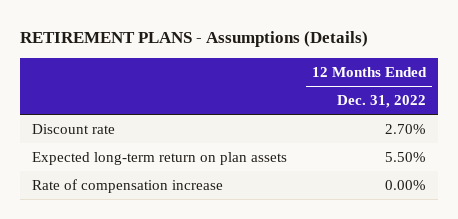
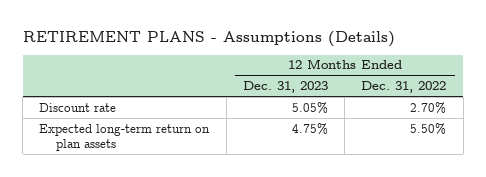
none -> [242,81,328,94] Dec. 31, 2023
[32,178,224,193] Rate of compensation increase -> none

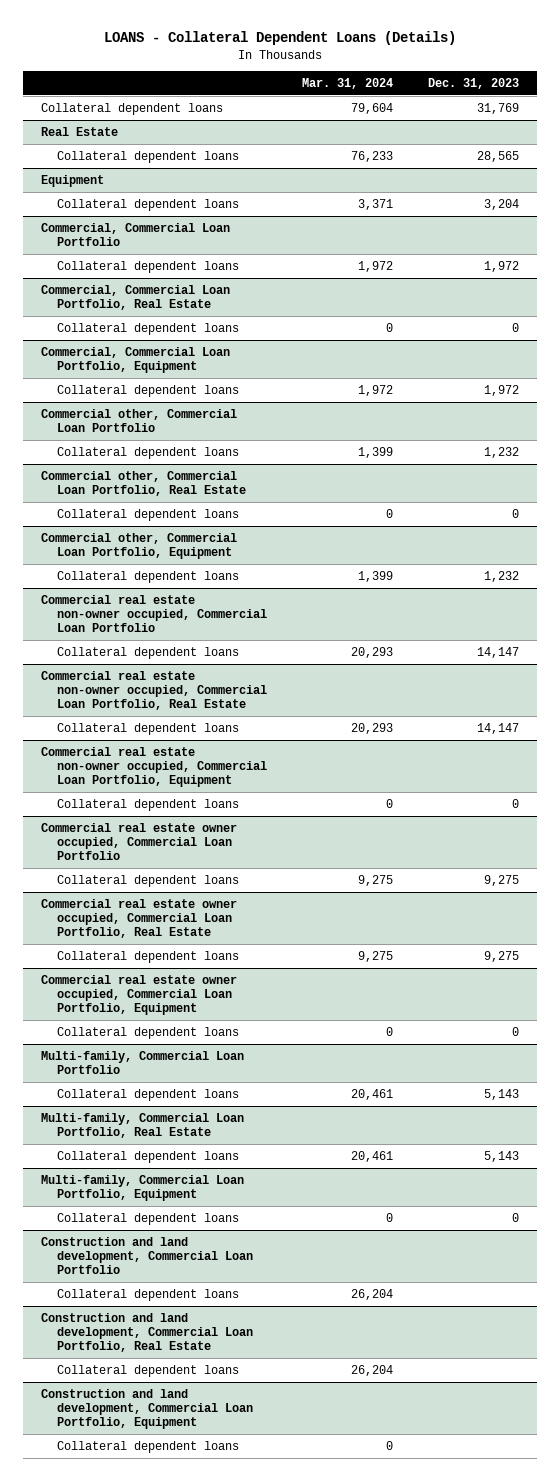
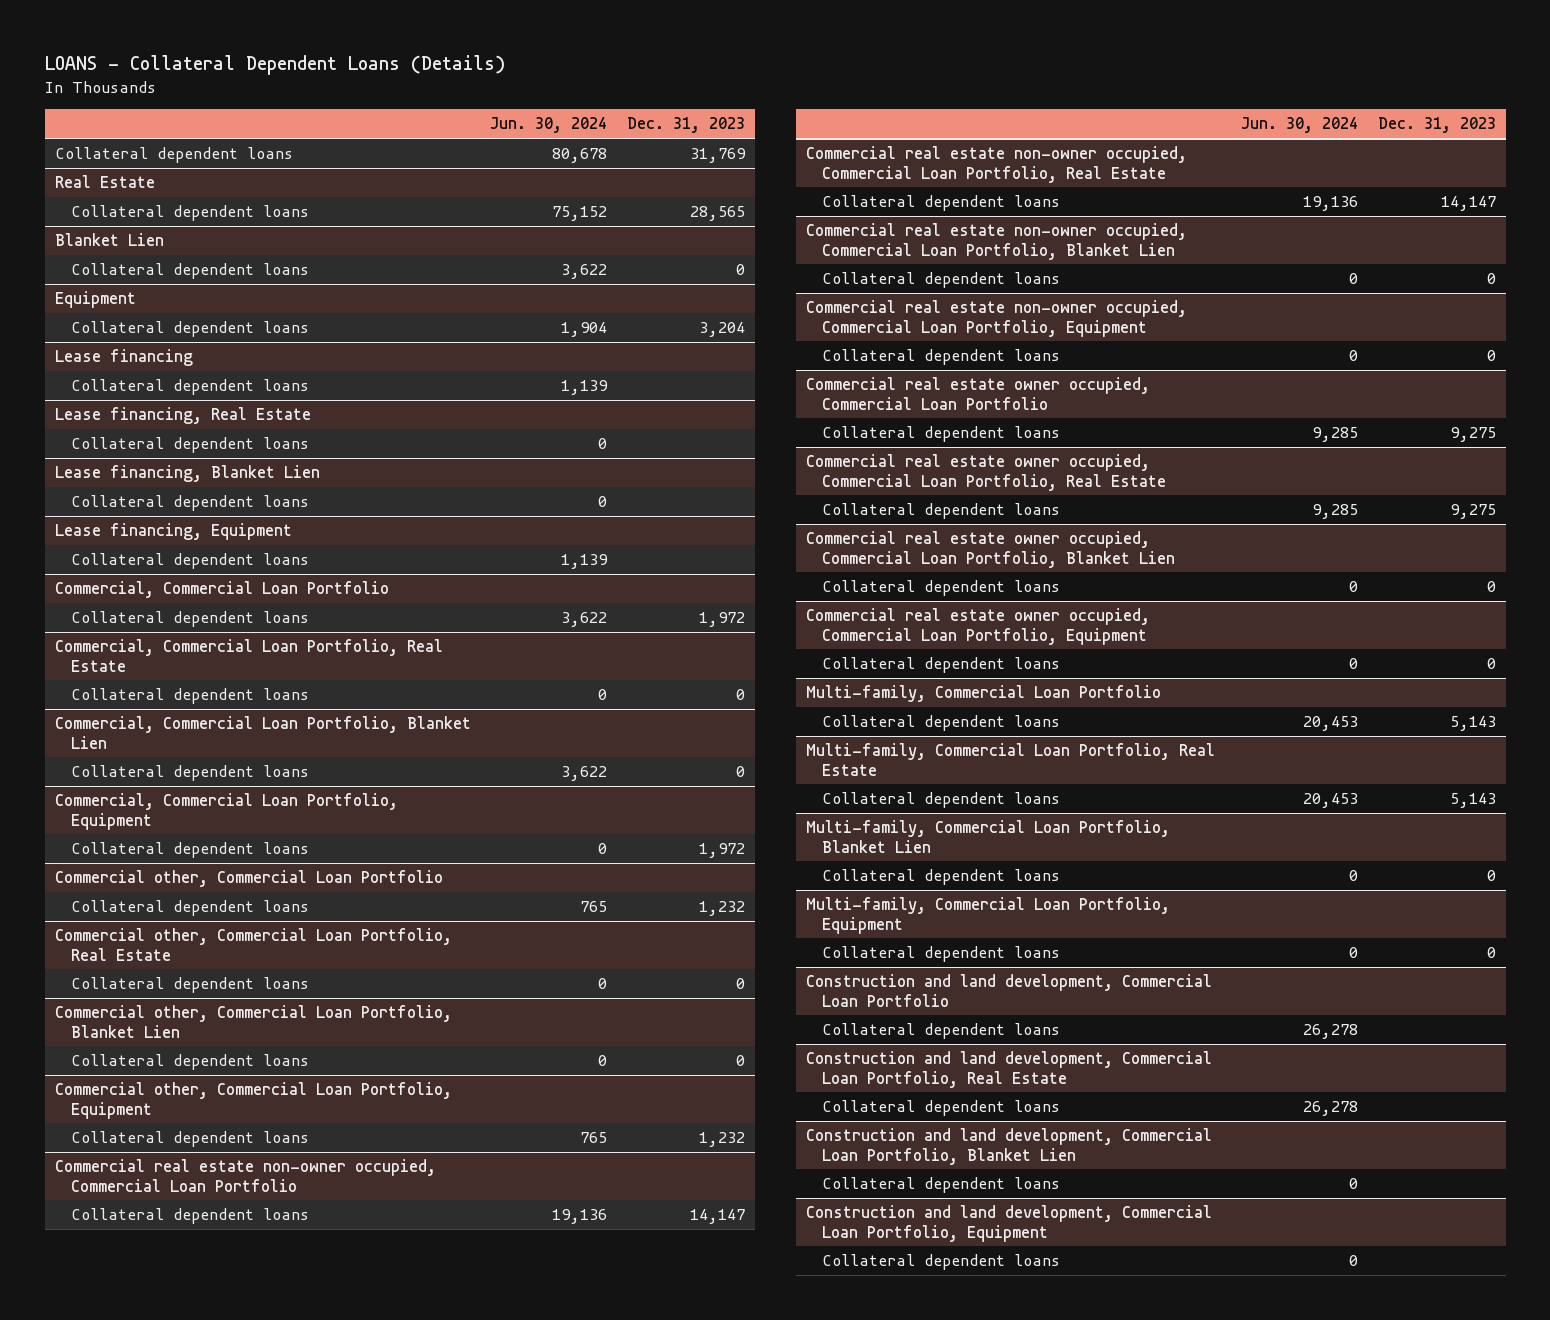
[302,78,394,90] Mar. 31, 2024 -> none
none -> [490,117,608,134] Jun. 30, 2024
none -> [54,233,164,247] Blanket Lien
none -> [70,263,309,280] Collateral dependent loans
none -> [54,349,193,367] Lease financing
none -> [70,379,309,396] Collateral dependent loans
none -> [54,407,311,425] Lease financing, Real Estate
none -> [70,437,309,454] Collateral dependent loans
none -> [54,465,320,483] Lease financing, Blanket Lien
none -> [70,495,309,512] Collateral dependent loans
none -> [54,523,292,541] Lease financing, Equipment
none -> [70,553,309,570] Collateral dependent loans
none -> [54,716,471,749] Commercial, Commercial Loan Portfolio, Blanket Lien
none -> [70,765,309,782] Collateral dependent loans
none -> [54,1005,452,1038] Commercial other, Commercial Loan Portfolio, Blanket Lien
none -> [70,1054,309,1071] Collateral dependent loans
none -> [805,223,1187,260] Commercial real estate non-owner occupied, Commercial Loan Portfolio, Blanket Lien
none -> [821,272,1060,289] Collateral dependent loans
none -> [805,531,1175,568] Commercial real estate owner occupied, Commercial Loan Portfolio, Blanket Lien
none -> [821,580,1060,597] Collateral dependent loans
none -> [805,820,1170,853] Multi-family, Commercial Loan Portfolio, Blanket Lien
none -> [821,869,1060,886] Collateral dependent loans
none -> [805,1128,1212,1165] Construction and land development, Commercial Loan Portfolio, Blanket Lien
none -> [821,1177,1060,1194] Collateral dependent loans

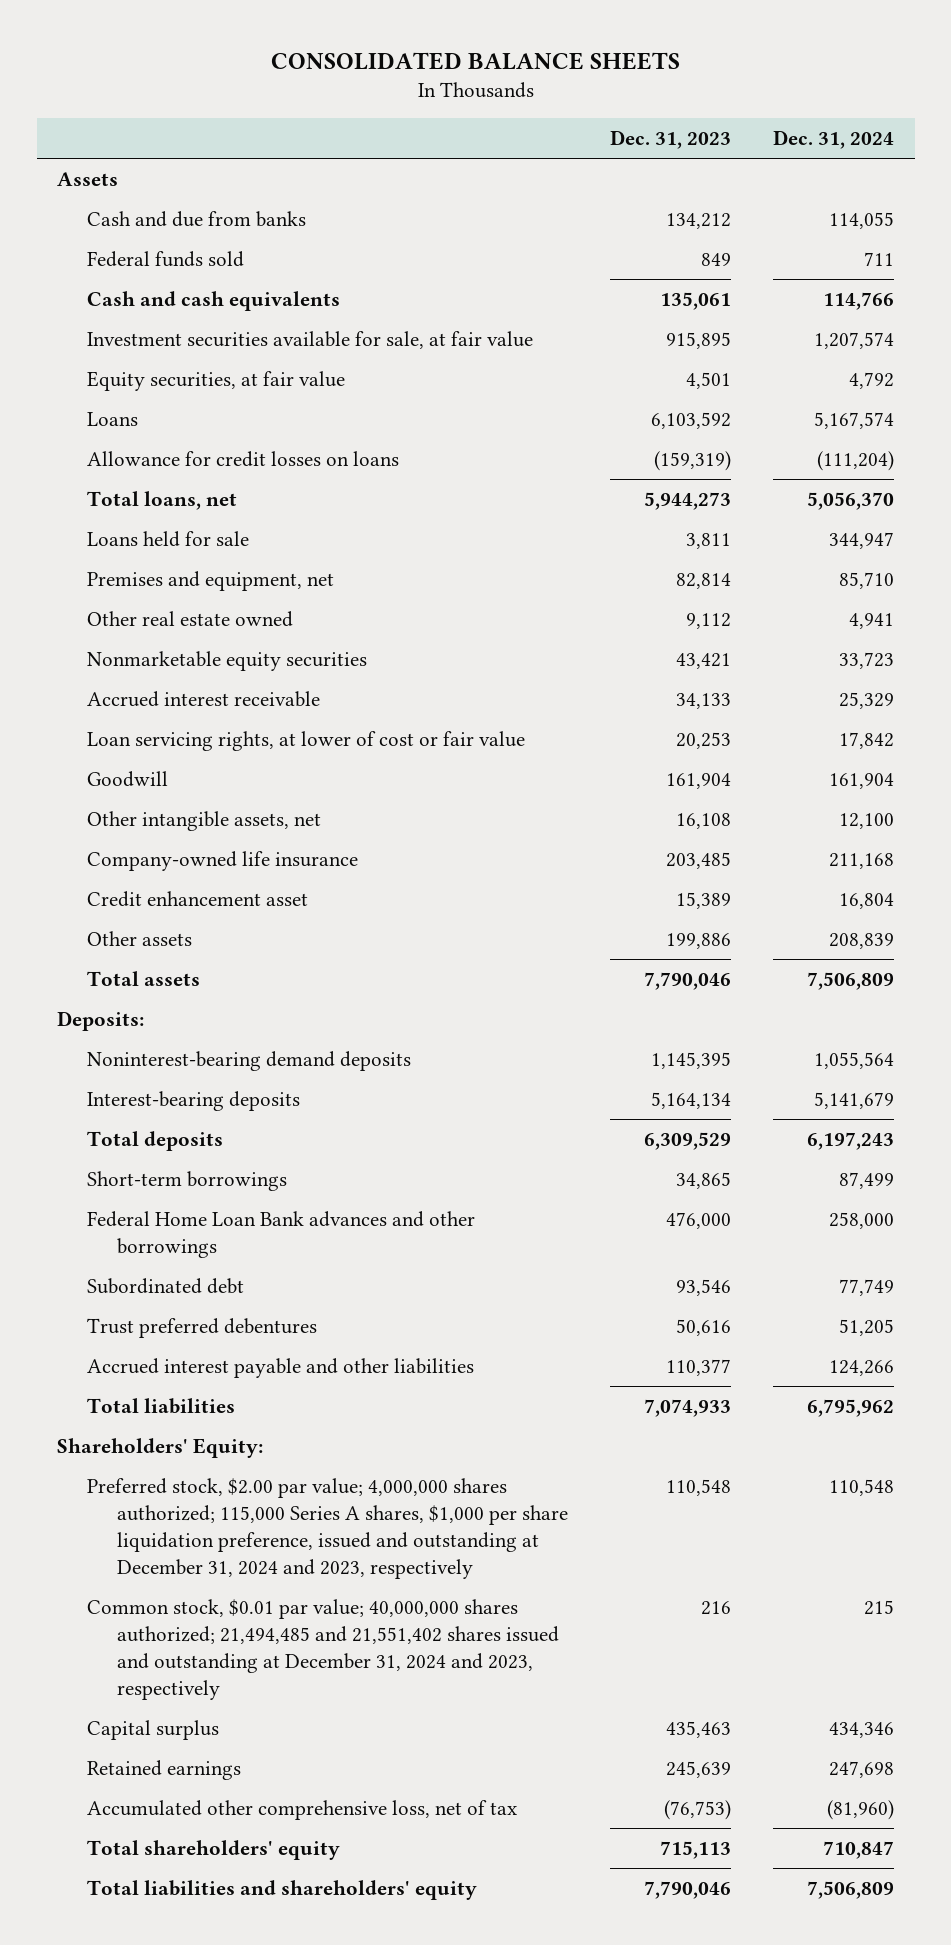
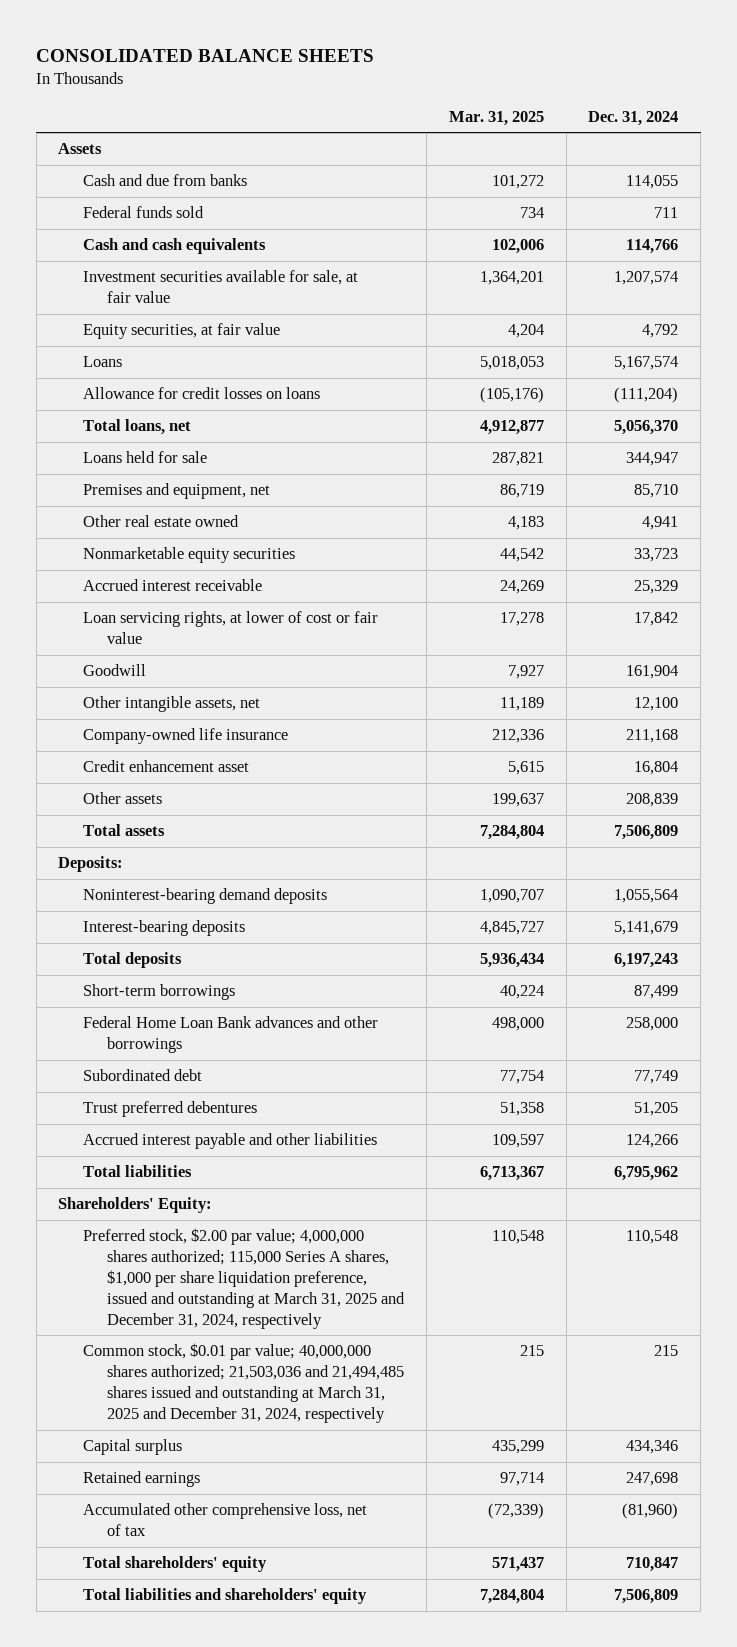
[610,130,732,150] Dec. 31, 2023 -> none
none -> [448,110,544,126] Mar. 31, 2025
[87,1477,569,1579] Preferred stock, $2.00 par value; 4,000,000 shares authorized; 115,000 Series A shares, $1,000 per share liquidation preference, issued and outstanding at December 31, 2024 and 2023, respectively -> [82,1228,406,1329] Preferred stock, $2.00 par value; 4,000,000 shares authorized; 115,000 Series A shares, $1,000 per share liquidation preference, issued and outstanding at March 31, 2025 and December 31, 2024, respectively
[87,1598,560,1700] Common stock, $0.01 par value; 40,000,000 shares authorized; 21,494,485 and 21,551,402 shares issued and outstanding at December 31, 2024 and 2023, respectively -> [82,1343,405,1423] Common stock, $0.01 par value; 40,000,000 shares authorized; 21,503,036 and 21,494,485 shares issued and outstanding at March 31, 2025 and December 31, 2024, respectively

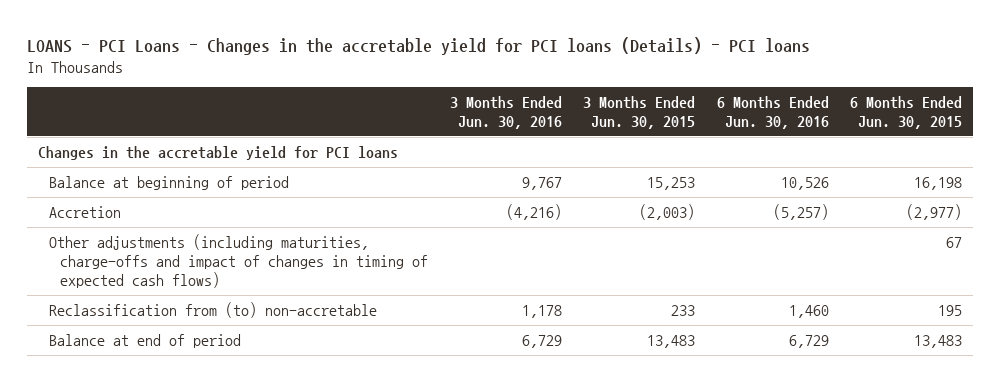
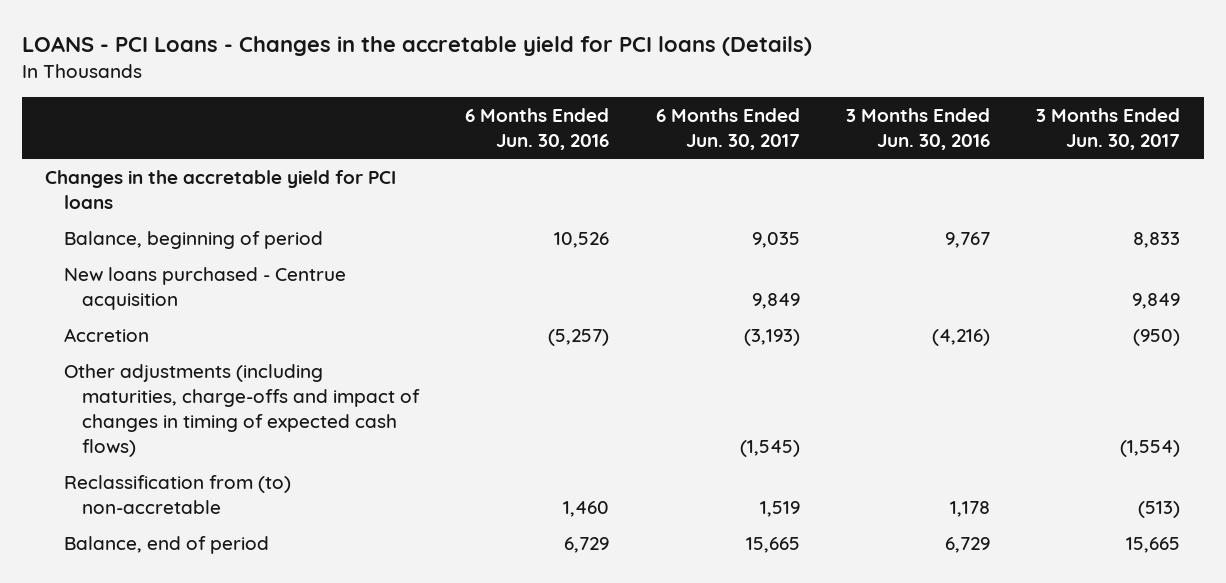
[27,37,811,56] LOANS - PCI Loans - Changes in the accretable yield for PCI loans (Details) - PCI loans -> [22,35,813,56] LOANS - PCI Loans - Changes in the accretable yield for PCI loans (Details)
[583,95,696,129] 3 Months Ended Jun. 30, 2015 -> none
[850,95,963,129] 6 Months Ended Jun. 30, 2015 -> none
none -> [655,108,800,150] 6 Months Ended Jun. 30, 2017
none -> [1036,108,1181,150] 3 Months Ended Jun. 30, 2017
[49,175,290,190] Balance at beginning of period -> [63,230,323,249] Balance, beginning of period
none -> [63,266,346,310] New loans purchased - Centrue acquisition
[49,333,242,348] Balance at end of period -> [63,535,269,554] Balance, end of period

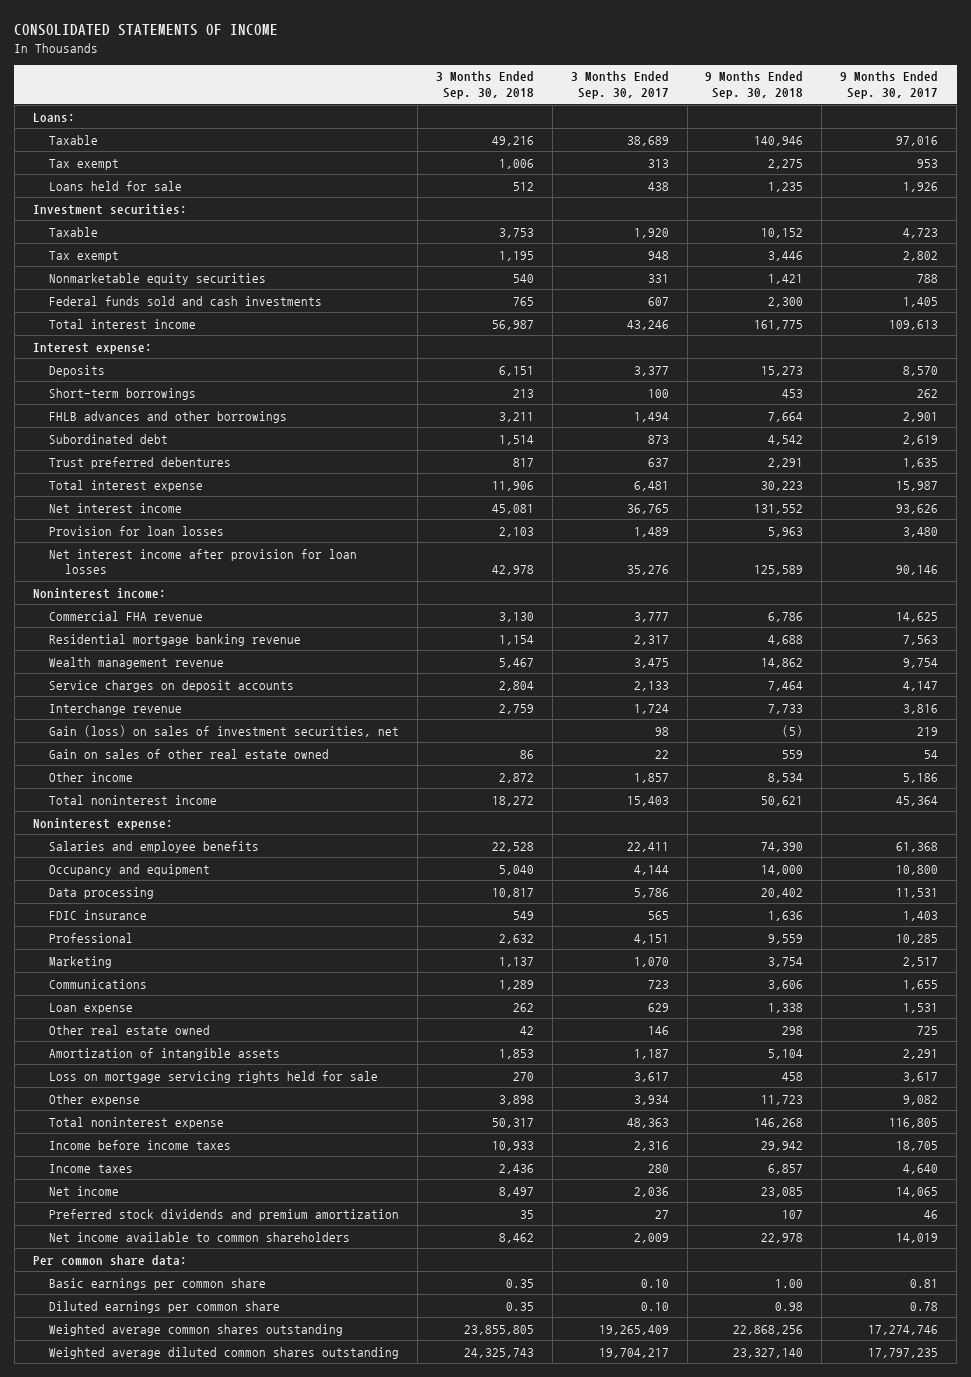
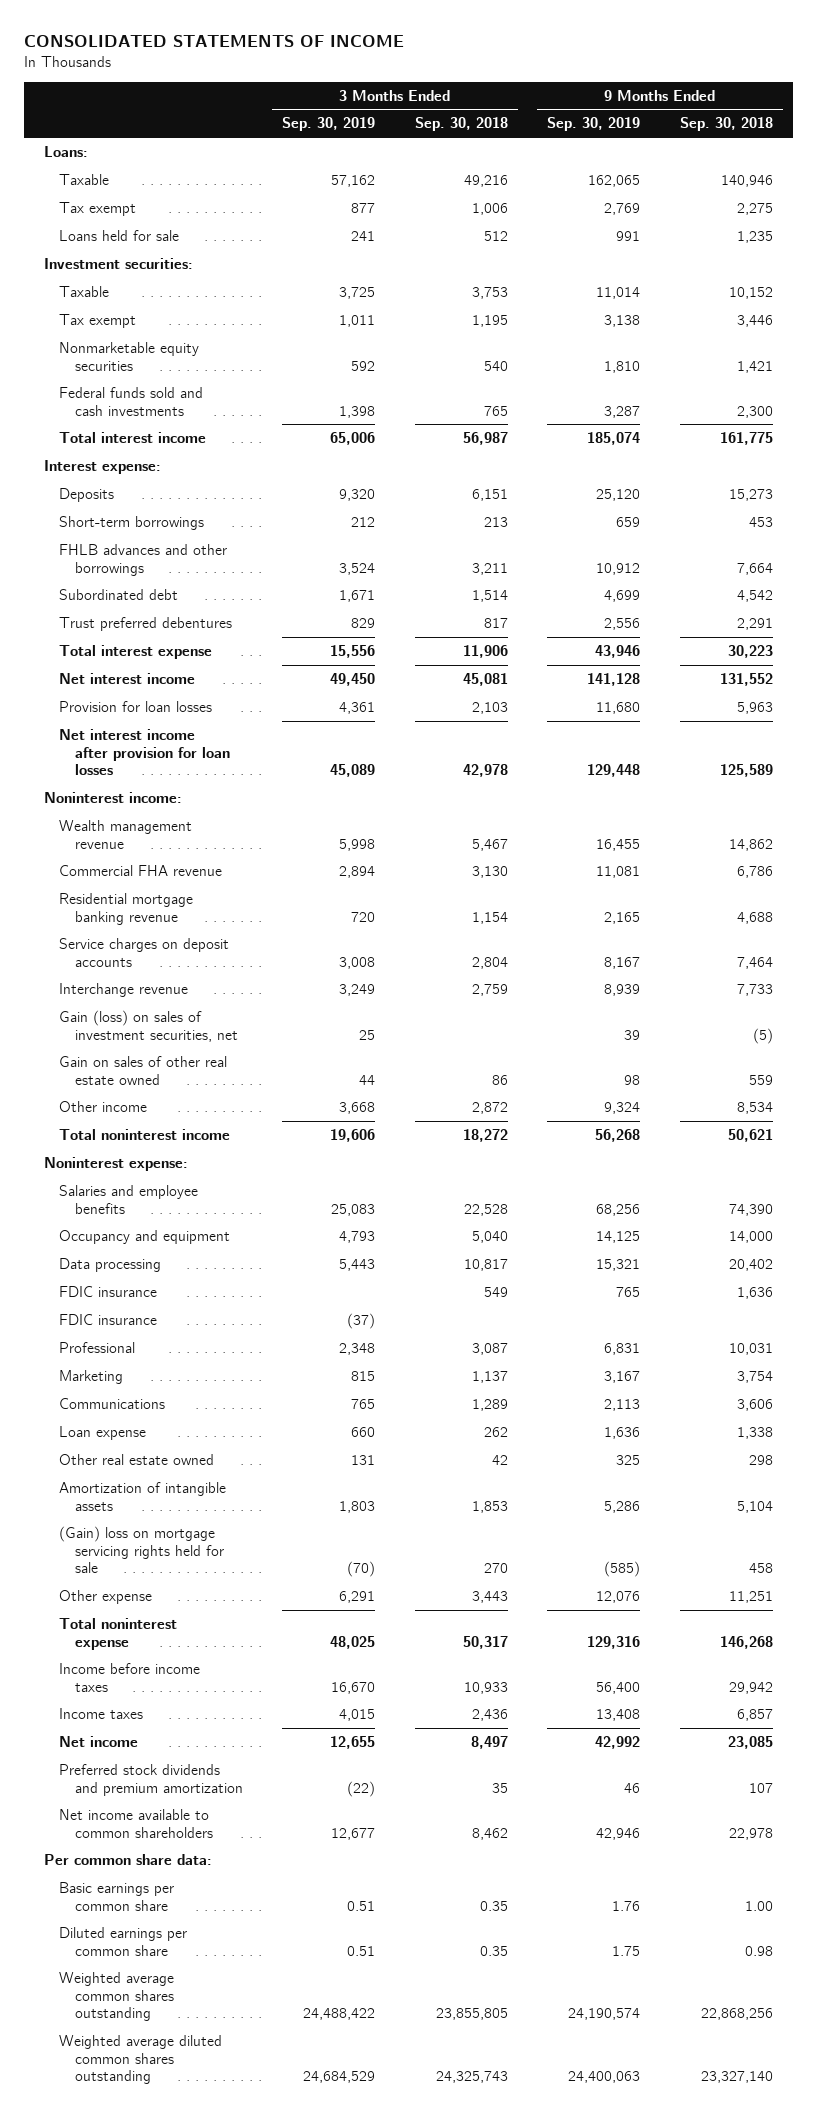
[570,71,669,100] 3 Months Ended Sep. 30, 2017 -> none
[840,71,939,100] 9 Months Ended Sep. 30, 2017 -> none
none -> [282,117,376,132] Sep. 30, 2019
none -> [547,117,641,132] Sep. 30, 2019
[48,656,224,669] Wealth management revenue -> [59,819,193,849] Wealth management revenue
none -> [59,1313,158,1325] FDIC insurance
[498,933,534,944] 2,632 -> [471,1342,508,1355] 3,087
[768,933,804,944] 9,559 -> [728,1342,773,1355] 10,031
[48,1070,378,1083] Loss on mortgage servicing rights held for sale -> [59,1525,224,1574] (Gain) loss on mortgage servicing rights held for sale
[498,1094,534,1105] 3,898 -> [471,1590,508,1603] 3,443
[761,1094,804,1105] 11,723 -> [728,1590,773,1603] 11,251

